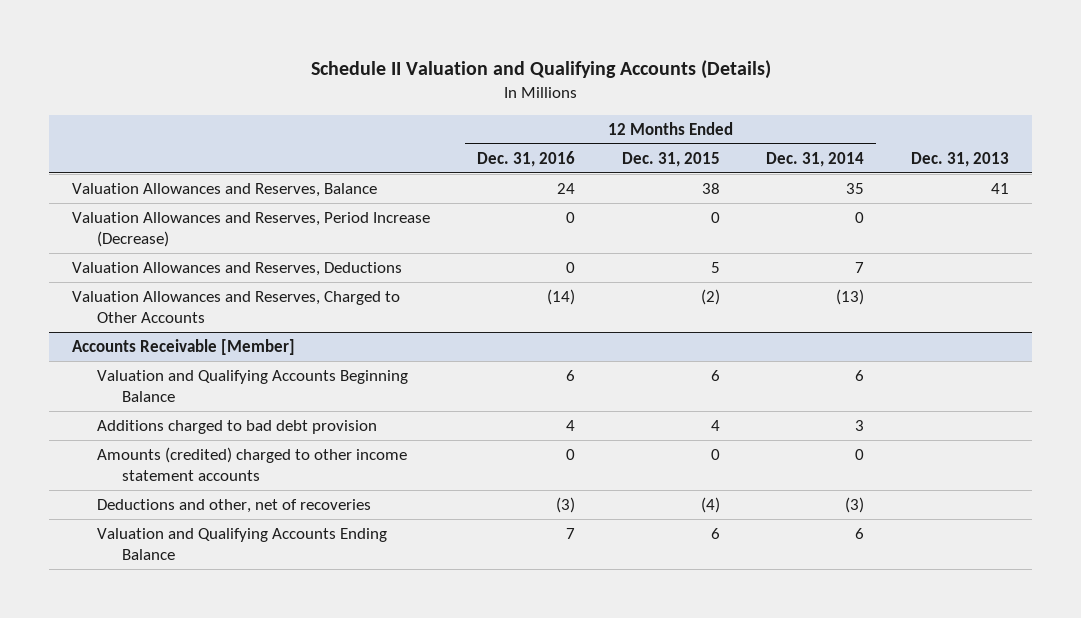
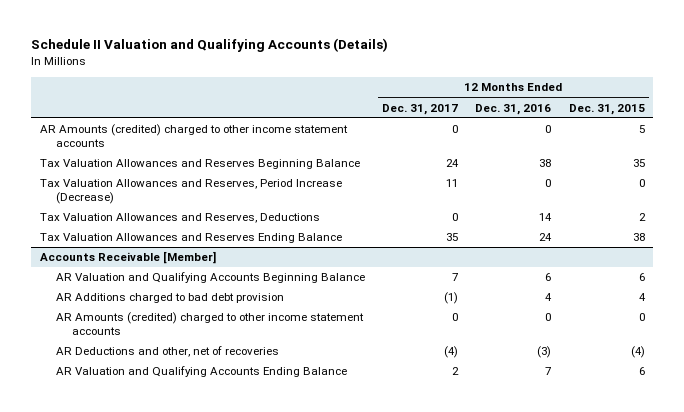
[766,151,865,167] Dec. 31, 2014 -> none
[910,151,1009,167] Dec. 31, 2013 -> none
none -> [382,103,459,115] Dec. 31, 2017
[72,290,401,323] Valuation Allowances and Reserves, Charged to Other Accounts -> none
none -> [39,124,348,147] AR Amounts (credited) charged to other income statement accounts
[72,182,378,197] Valuation Allowances and Reserves, Balance -> [39,159,360,170] Tax Valuation Allowances and Reserves Beginning Balance
[556,182,575,194] 24 -> [539,159,552,168] 38
[701,182,720,194] 38 -> [632,159,645,168] 35
[72,211,431,247] Valuation Allowances and Reserves, Period Increase (Decrease) -> [39,179,342,204] Tax Valuation Allowances and Reserves, Period Increase (Decrease)
[72,261,403,276] Valuation Allowances and Reserves, Deductions -> [39,213,320,224] Tax Valuation Allowances and Reserves, Deductions
[565,261,575,273] 0 -> [539,213,553,222] 14
[710,261,720,273] 5 -> [638,213,646,222] 2
none -> [39,233,342,244] Tax Valuation Allowances and Reserves Ending Balance
[97,369,409,402] Valuation and Qualifying Accounts Beginning Balance -> [55,272,365,284] AR Valuation and Qualifying Accounts Beginning Balance
[97,419,378,434] Additions charged to bad debt provision -> [55,293,284,304] AR Additions charged to bad debt provision
[97,446,408,481] Amounts (credited) charged to other income statement accounts -> [55,312,364,335] AR Amounts (credited) charged to other income statement accounts
[97,498,372,513] Deductions and other, net of recoveries -> [55,346,279,358] AR Deductions and other, net of recoveries
[97,527,388,560] Valuation and Qualifying Accounts Ending Balance -> [55,366,347,378] AR Valuation and Qualifying Accounts Ending Balance

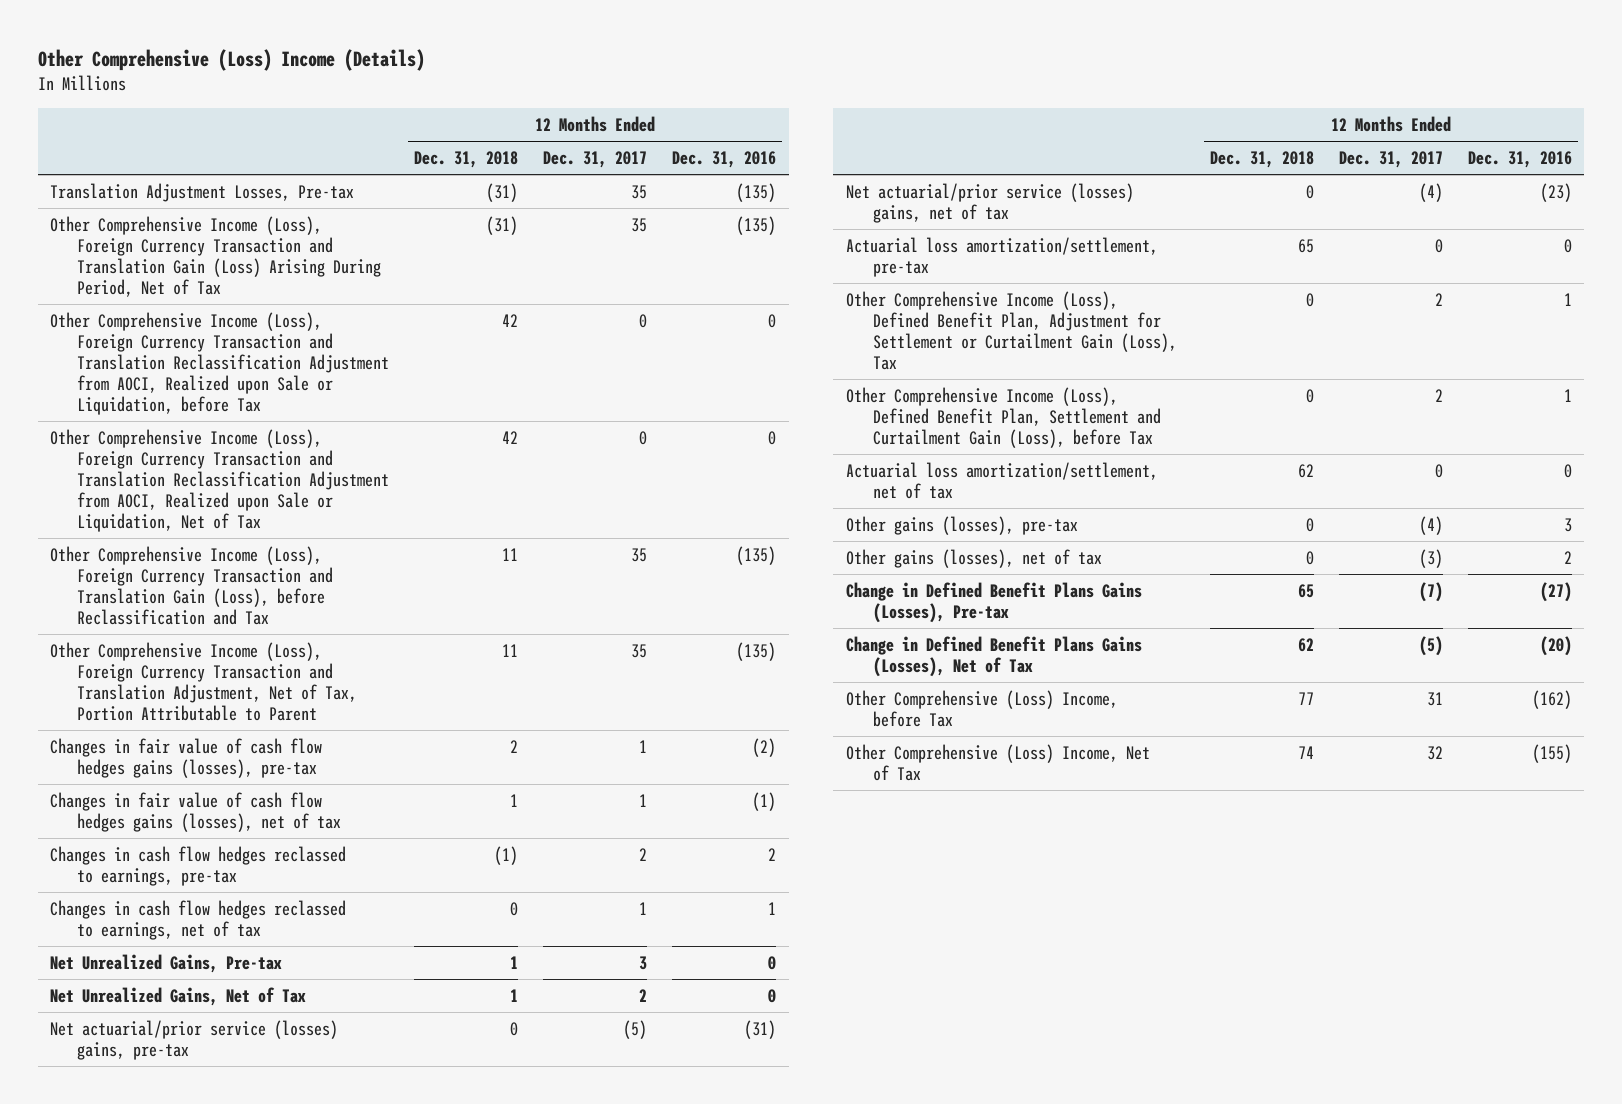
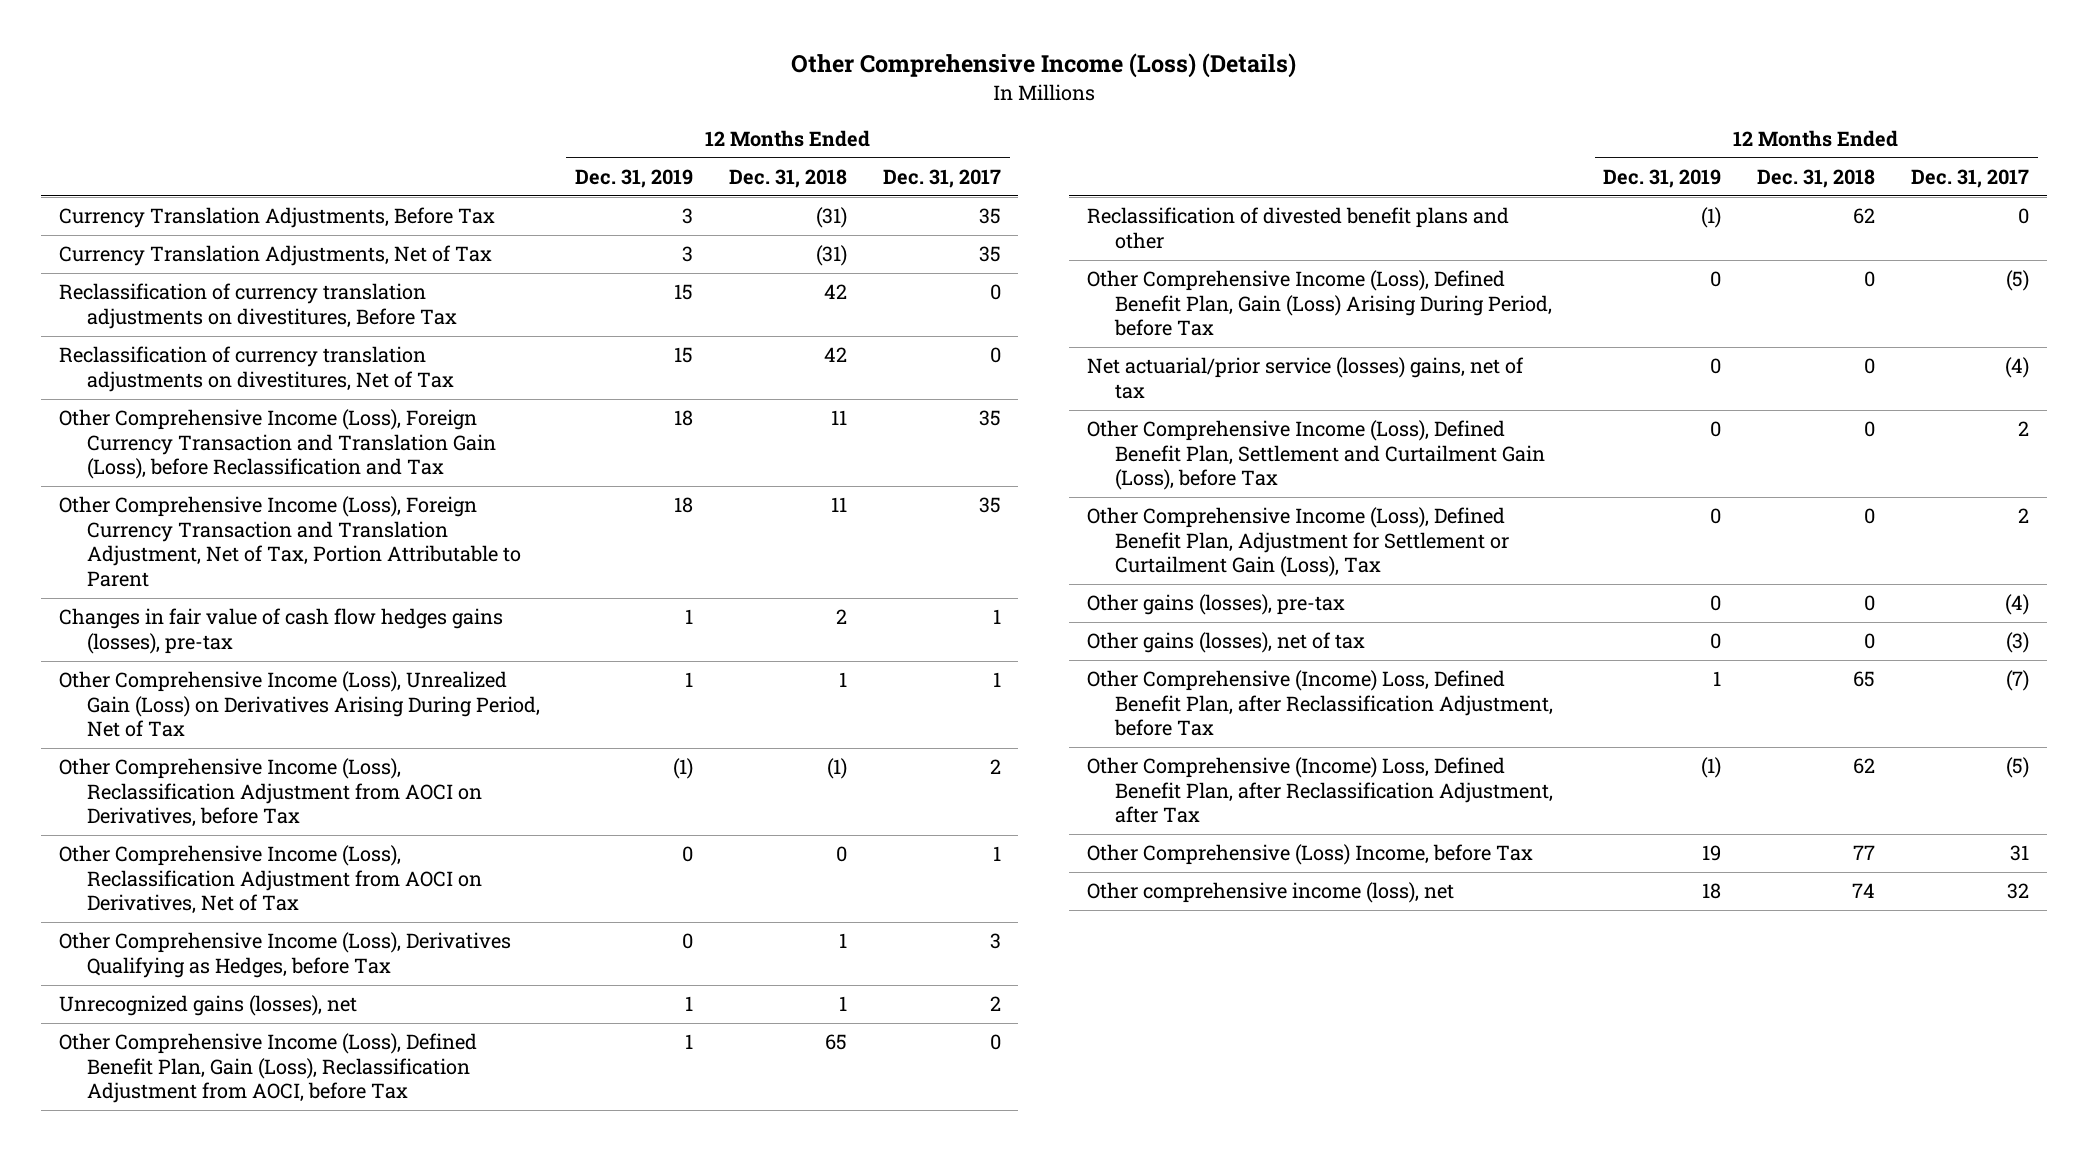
[37,48,425,71] Other Comprehensive (Loss) Income (Details) -> [790,53,1296,79] Other Comprehensive Income (Loss) (Details)
[672,150,777,168] Dec. 31, 2016 -> none
none -> [575,169,694,189] Dec. 31, 2019
[50,182,355,202] Translation Adjustment Losses, Pre-tax -> [58,207,495,229] Currency Translation Adjustments, Before Tax
[50,215,382,297] Other Comprehensive Income (Loss), Foreign Currency Transaction and Translation Gain (Loss) Arising During Period, Net of Tax -> [58,245,492,267] Currency Translation Adjustments, Net of Tax
[50,311,390,415] Other Comprehensive Income (Loss), Foreign Currency Transaction and Translation Reclassification Adjustment from AOCI, Realized upon Sale or Liquidation, before Tax -> [58,283,457,329] Reclassification of currency translation adjustments on divestitures, Before Tax
[50,428,390,532] Other Comprehensive Income (Loss), Foreign Currency Transaction and Translation Reclassification Adjustment from AOCI, Realized upon Sale or Liquidation, Net of Tax -> [58,346,454,392] Reclassification of currency translation adjustments on divestitures, Net of Tax
[50,791,342,832] Changes in fair value of cash flow hedges gains (losses), net of tax -> [58,671,540,738] Other Comprehensive Income (Loss), Unrealized Gain (Loss) on Derivatives Arising During Period, Net of Tax
[50,845,347,886] Changes in cash flow hedges reclassed to earnings, pre-tax -> [58,758,482,828] Other Comprehensive Income (Loss), Reclassification Adjustment from AOCI on Derivatives, before Tax
[50,899,347,940] Changes in cash flow hedges reclassed to earnings, net of tax -> [58,845,482,915] Other Comprehensive Income (Loss), Reclassification Adjustment from AOCI on Derivatives, Net of Tax
[50,953,283,973] Net Unrealized Gains, Pre-tax -> [58,932,511,978] Other Comprehensive Income (Loss), Derivatives Qualifying as Hedges, before Tax
[50,986,307,1006] Net Unrealized Gains, Net of Tax -> [58,995,357,1017] Unrecognized gains (losses), net
none -> [58,1033,477,1104] Other Comprehensive Income (Loss), Defined Benefit Plan, Gain (Loss), Reclassification Adjustment from AOCI, before Tax
none -> [1086,207,1509,249] Reclassification of divested benefit plans and other
[50,1019,339,1060] Net actuarial/prior service (losses) gains, pre-tax -> [1086,270,1552,337] Other Comprehensive Income (Loss), Defined Benefit Plan, Gain (Loss) Arising During Period, before Tax
[845,236,1158,277] Actuarial loss amortization/settlement, pre-tax -> none
[845,461,1158,499] Actuarial loss amortization/settlement, net of tax -> none
[845,290,1178,370] Other Comprehensive Income (Loss), Defined Benefit Plan, Adjustment for Settlement or Curtailment Gain (Loss), Tax -> [1086,507,1509,578] Other Comprehensive Income (Loss), Defined Benefit Plan, Adjustment for Settlement or Curtailment Gain (Loss), Tax
[845,581,1142,623] Change in Defined Benefit Plans Gains (Losses), Pre-tax -> [1086,670,1553,737] Other Comprehensive (Income) Loss, Defined Benefit Plan, after Reclassification Adjustment, before Tax
[845,635,1142,677] Change in Defined Benefit Plans Gains (Losses), Net of Tax -> [1086,757,1553,824] Other Comprehensive (Income) Loss, Defined Benefit Plan, after Reclassification Adjustment, after Tax
[845,743,1150,781] Other Comprehensive (Loss) Income, Net of Tax -> [1086,882,1454,904] Other comprehensive income (loss), net

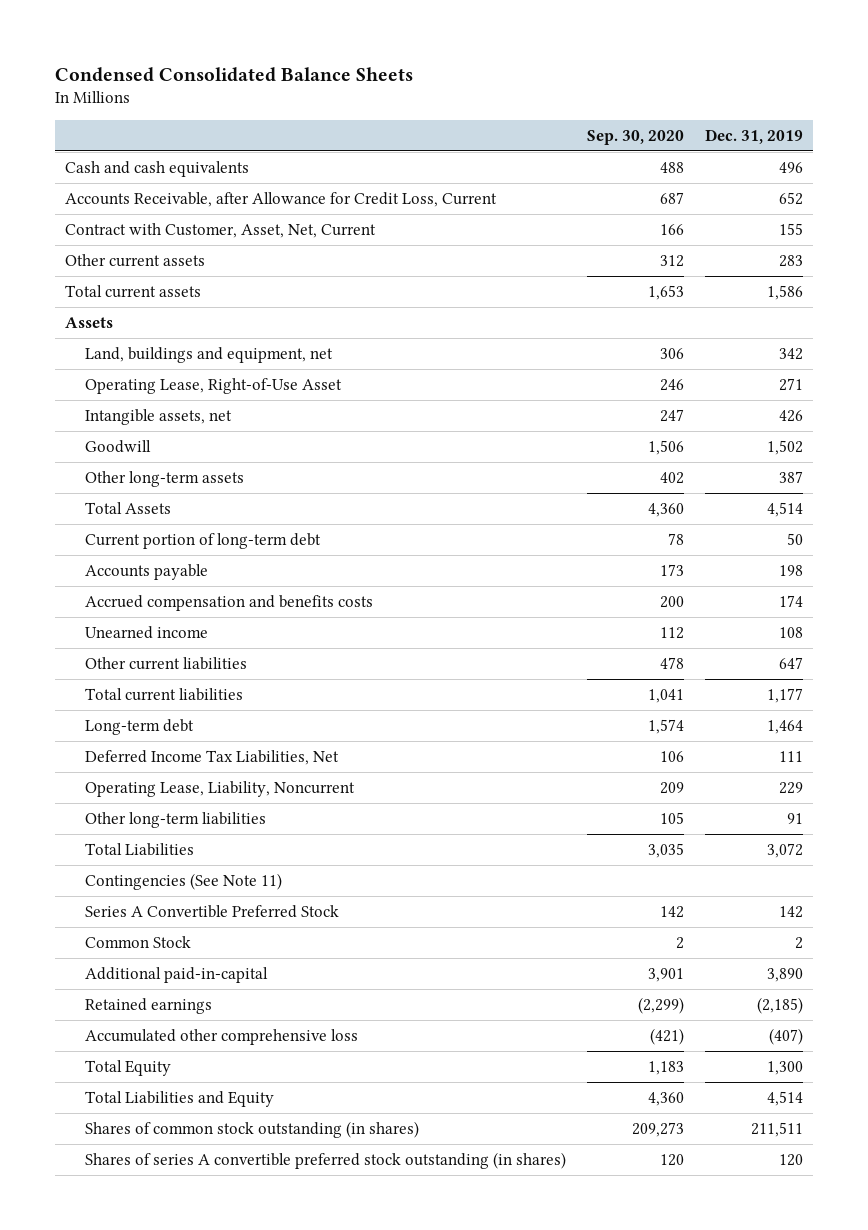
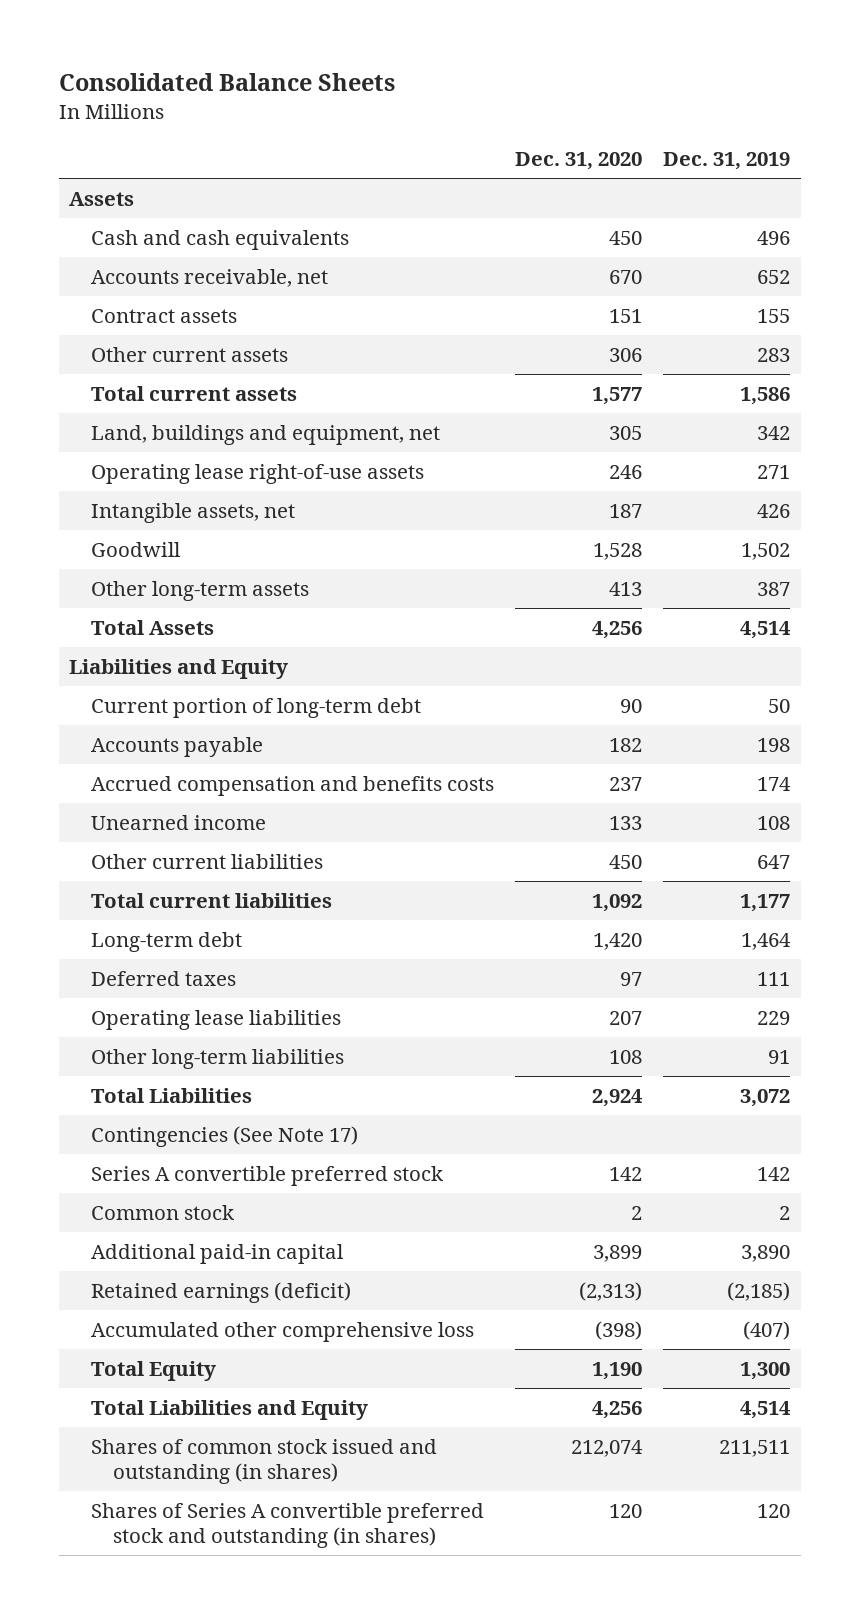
[54,66,413,82] Condensed Consolidated Balance Sheets -> [58,72,395,91] Consolidated Balance Sheets
[587,130,685,146] Sep. 30, 2020 -> none
none -> [515,152,643,171] Dec. 31, 2020
[65,316,114,328] Assets -> [69,191,135,206] Assets
[65,191,498,207] Accounts Receivable, after Allowance for Credit Loss, Current -> [91,268,329,287] Accounts receivable, net
[65,222,377,238] Contract with Customer, Asset, Net, Current -> [91,308,238,323] Contract assets
[85,377,343,394] Operating Lease, Right-of-Use Asset -> [91,463,425,484] Operating lease right-of-use assets
none -> [69,658,289,679] Liabilities and Equity
[85,749,340,765] Deferred Income Tax Liabilities, Net -> [91,970,237,986] Deferred taxes
[85,780,356,797] Operating Lease, Liability, Noncurrent -> [91,1009,342,1030] Operating lease liabilities
[85,872,283,890] Contingencies (See Note 11) -> [91,1125,359,1147] Contingencies (See Note 17)
[85,904,340,918] Series A Convertible Preferred Stock -> [91,1165,445,1186] Series A convertible preferred stock
[85,935,192,948] Common Stock -> [91,1204,236,1220] Common stock
[85,966,269,983] Additional paid-in-capital -> [91,1243,345,1264] Additional paid-in capital
[85,997,213,1014] Retained earnings -> [91,1281,352,1303] Retained earnings (deficit)
[85,1120,420,1138] Shares of common stock outstanding (in shares) -> [91,1438,438,1484] Shares of common stock issued and outstanding (in shares)
[85,1151,567,1169] Shares of series A convertible preferred stock outstanding (in shares) -> [91,1502,485,1548] Shares of Series A convertible preferred stock and outstanding (in shares)

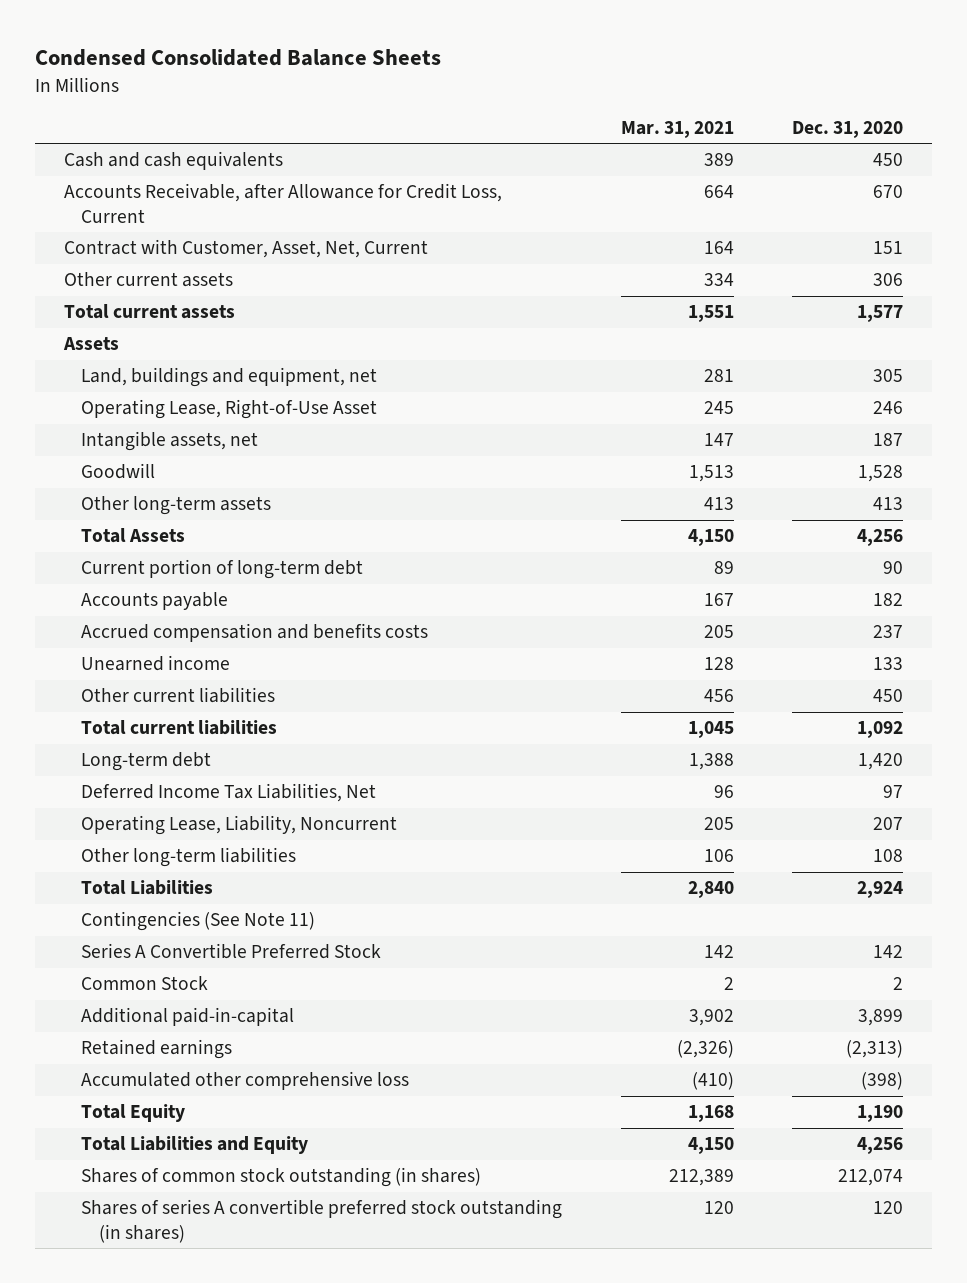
[58,72,395,91] Consolidated Balance Sheets -> [34,49,441,67] Condensed Consolidated Balance Sheets
[663,152,791,171] Dec. 31, 2019 -> none
none -> [620,120,734,138] Mar. 31, 2021
[91,268,329,287] Accounts receivable, net -> [64,183,503,224] Accounts Receivable, after Allowance for Credit Loss, Current
[91,308,238,323] Contract assets -> [64,239,429,259] Contract with Customer, Asset, Net, Current
[69,191,135,206] Assets -> [63,337,120,351] Assets
[91,463,425,484] Operating lease right-of-use assets -> [81,399,378,420] Operating Lease, Right-of-Use Asset
[69,658,289,679] Liabilities and Equity -> none
[91,970,237,986] Deferred taxes -> [81,783,377,803] Deferred Income Tax Liabilities, Net
[91,1009,342,1030] Operating lease liabilities -> [81,815,398,836] Operating Lease, Liability, Noncurrent
[91,1125,359,1147] Contingencies (See Note 17) -> [81,911,316,932] Contingencies (See Note 11)
[91,1165,445,1186] Series A convertible preferred stock -> [81,943,382,960] Series A Convertible Preferred Stock
[91,1204,236,1220] Common stock -> [81,976,209,991] Common Stock
[91,1243,345,1264] Additional paid-in capital -> [81,1007,295,1027] Additional paid-in-capital
[91,1281,352,1303] Retained earnings (deficit) -> [81,1039,233,1060] Retained earnings
[91,1438,438,1484] Shares of common stock issued and outstanding (in shares) -> [81,1167,482,1188] Shares of common stock outstanding (in shares)
[91,1502,485,1548] Shares of Series A convertible preferred stock and outstanding (in shares) -> [81,1199,563,1244] Shares of series A convertible preferred stock outstanding (in shares)

